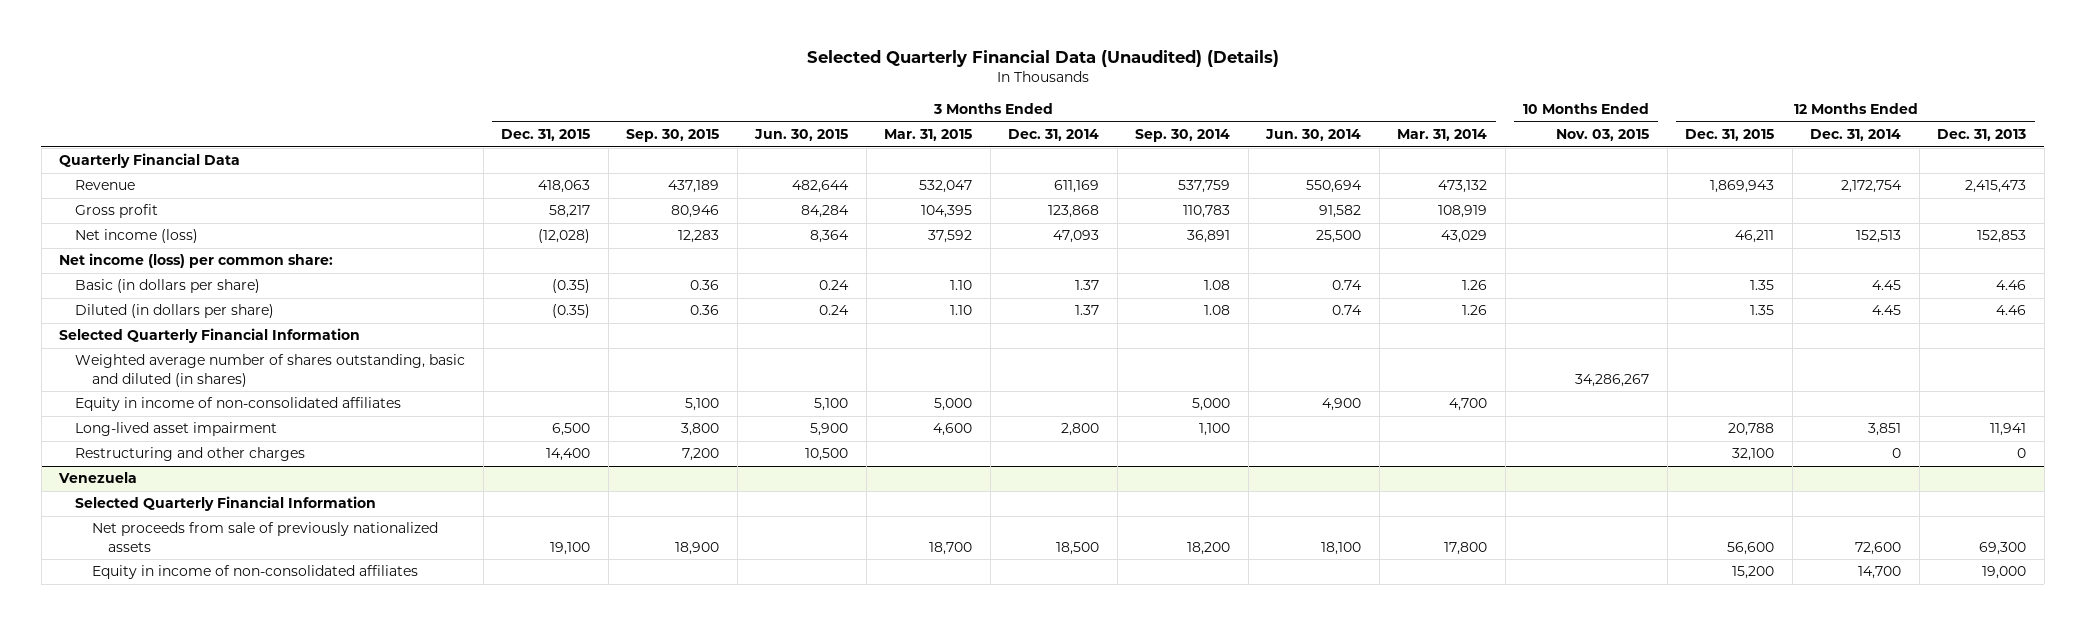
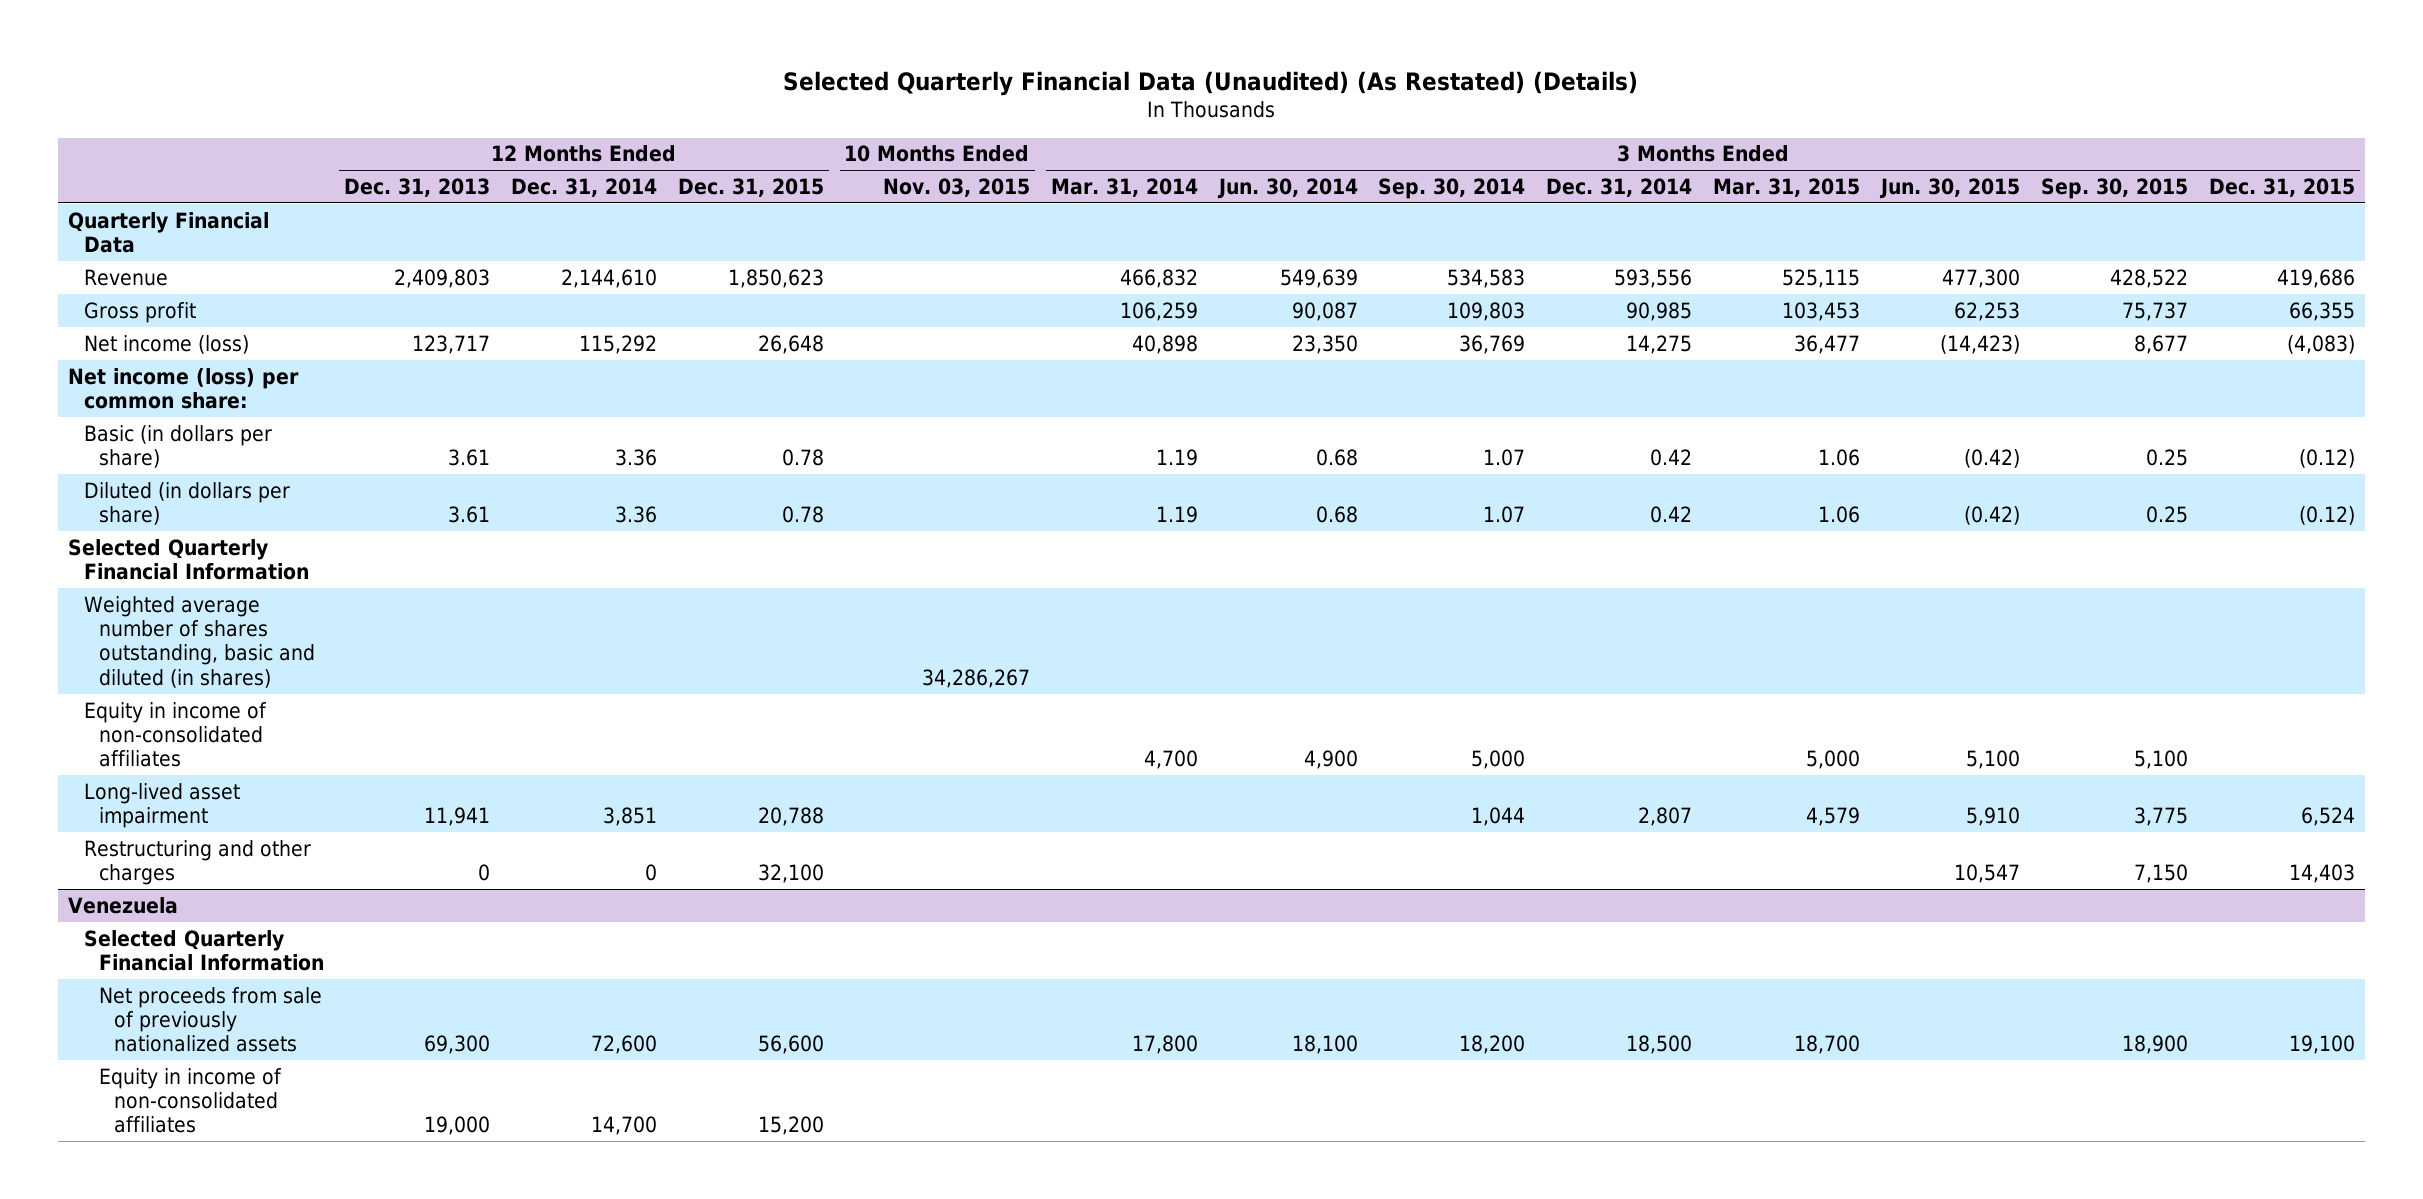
[806,50,1279,68] Selected Quarterly Financial Data (Unaudited) (Details) -> [783,70,1639,96] Selected Quarterly Financial Data (Unaudited) (As Restated) (Details)
[538,180,591,194] 418,063 -> [2276,268,2355,288] 419,686
[668,180,720,194] 437,189 -> [2109,268,2188,288] 428,522
[792,180,850,194] 482,644 -> [1941,268,2020,288] 477,300
[919,180,973,194] 532,047 -> [1782,268,1861,288] 525,115
[1054,180,1100,194] 611,169 -> [1614,268,1693,288] 593,556
[1178,180,1231,194] 537,759 -> [1447,268,1526,288] 534,583
[1306,180,1363,194] 550,694 -> [1279,268,1358,288] 549,639
[1438,180,1488,194] 473,132 -> [1119,268,1198,288] 466,832
[1710,180,1775,194] 1,869,943 -> [728,268,825,288] 1,850,623
[1841,180,1903,194] 2,172,754 -> [561,268,658,288] 2,144,610
[1965,180,2027,194] 2,415,473 -> [394,268,491,288] 2,409,803
[549,205,591,219] 58,217 -> [2288,301,2355,321] 66,355
[671,205,720,219] 80,946 -> [2121,301,2188,321] 75,737
[801,205,850,219] 84,284 -> [1953,301,2020,321] 62,253
[921,205,973,219] 104,395 -> [1782,301,1861,321] 103,453
[1048,205,1100,219] 123,868 -> [1626,301,1693,321] 90,985
[1183,205,1231,219] 110,783 -> [1447,301,1526,321] 109,803
[1319,205,1362,219] 91,582 -> [1291,301,1358,321] 90,087
[1438,205,1488,219] 108,919 -> [1119,301,1198,321] 106,259
[538,229,591,244] (12,028) -> [2286,334,2355,354] (4,083)
[678,230,720,244] 12,283 -> [2133,334,2188,354] 8,677
[810,230,850,244] 8,364 -> [1939,334,2020,354] (14,423)
[928,230,973,244] 37,592 -> [1794,334,1861,354] 36,477
[1053,230,1100,244] 47,093 -> [1626,334,1693,354] 14,275
[1187,230,1231,244] 36,891 -> [1459,334,1526,354] 36,769
[1316,230,1362,244] 25,500 -> [1291,334,1358,354] 23,350
[1441,230,1488,244] 43,029 -> [1131,334,1198,354] 40,898
[1735,230,1775,244] 46,211 -> [758,334,825,354] 26,648
[1856,230,1902,244] 152,513 -> [579,334,658,354] 115,292
[1977,230,2027,244] 152,853 -> [412,334,491,354] 123,717
[552,279,591,294] (0.35) -> [2298,449,2355,469] (0.12)
[690,280,720,291] 0.36 -> [2145,449,2188,467] 0.25
[819,280,850,291] 0.24 -> [1963,449,2020,469] (0.42)
[950,280,973,291] 1.10 -> [1818,449,1861,467] 1.06
[1075,280,1100,291] 1.37 -> [1650,449,1693,467] 0.42
[1204,280,1231,291] 1.08 -> [1483,449,1526,467] 1.07
[1332,280,1363,291] 0.74 -> [1315,449,1358,467] 0.68
[1462,280,1488,291] 1.26 -> [1155,449,1198,467] 1.19
[1750,280,1775,291] 1.35 -> [782,449,825,467] 0.78
[1872,280,1902,291] 4.45 -> [615,449,658,467] 3.36
[1996,280,2027,291] 4.46 -> [448,449,491,467] 3.61
[552,304,591,319] (0.35) -> [2298,506,2355,526] (0.12)
[690,305,720,316] 0.36 -> [2145,506,2188,524] 0.25
[819,305,850,316] 0.24 -> [1963,506,2020,526] (0.42)
[950,305,973,316] 1.10 -> [1818,506,1861,524] 1.06
[1075,305,1100,316] 1.37 -> [1650,506,1693,524] 0.42
[1204,305,1231,316] 1.08 -> [1483,506,1526,524] 1.07
[1332,305,1363,316] 0.74 -> [1315,506,1358,524] 0.68
[1462,305,1488,316] 1.26 -> [1155,506,1198,524] 1.19
[1750,305,1775,316] 1.35 -> [782,506,825,524] 0.78
[1872,305,1902,316] 4.45 -> [615,506,658,524] 3.36
[1996,305,2027,316] 4.46 -> [448,506,491,524] 3.61
[552,423,591,437] 6,500 -> [2300,807,2355,827] 6,524
[681,423,720,437] 3,800 -> [2133,807,2188,827] 3,775
[810,423,849,437] 5,900 -> [1965,807,2020,827] 5,910
[933,423,973,437] 4,600 -> [1806,807,1861,827] 4,579
[1061,423,1100,437] 2,800 -> [1638,807,1693,827] 2,807
[1199,423,1231,437] 1,100 -> [1471,807,1526,827] 1,044
[546,448,591,462] 14,400 -> [2288,864,2355,884] 14,403
[682,448,720,462] 7,200 -> [2133,864,2188,884] 7,150
[805,448,849,462] 10,500 -> [1953,864,2020,884] 10,547

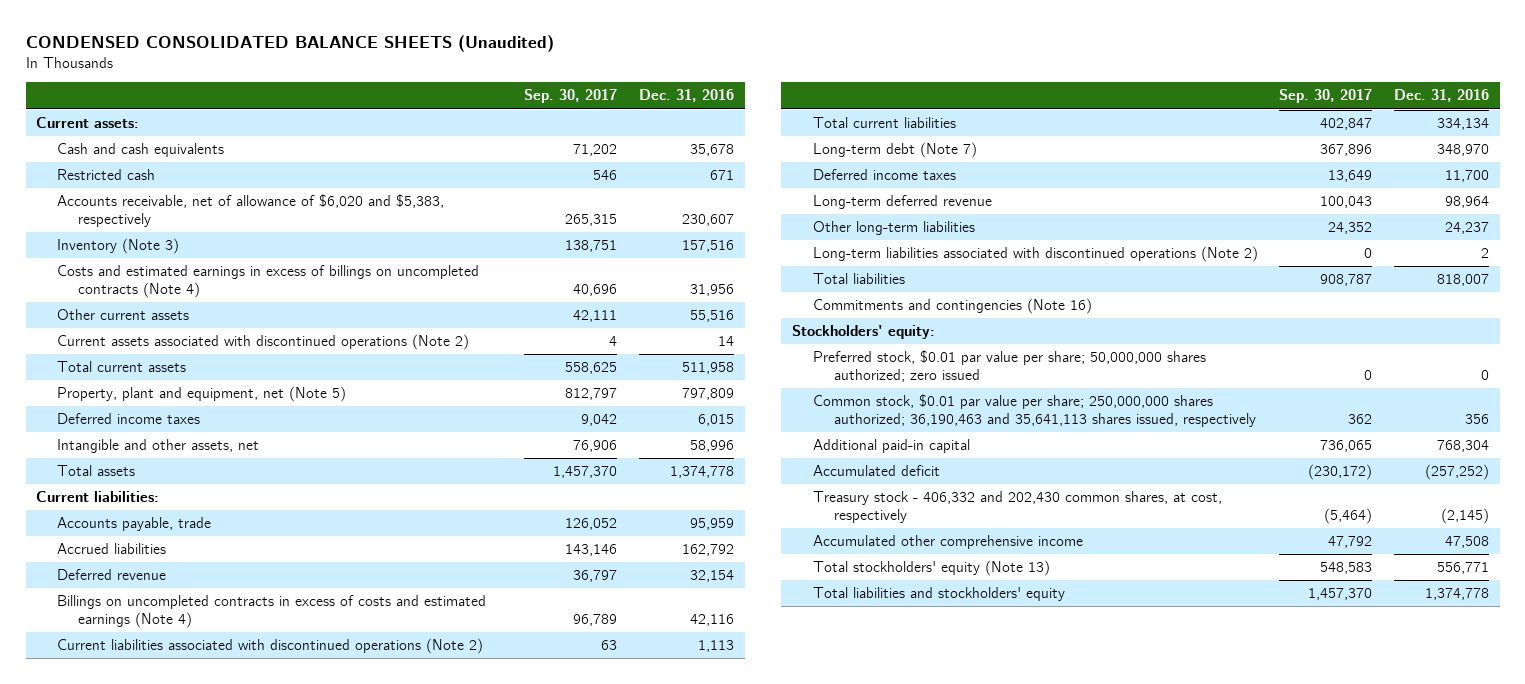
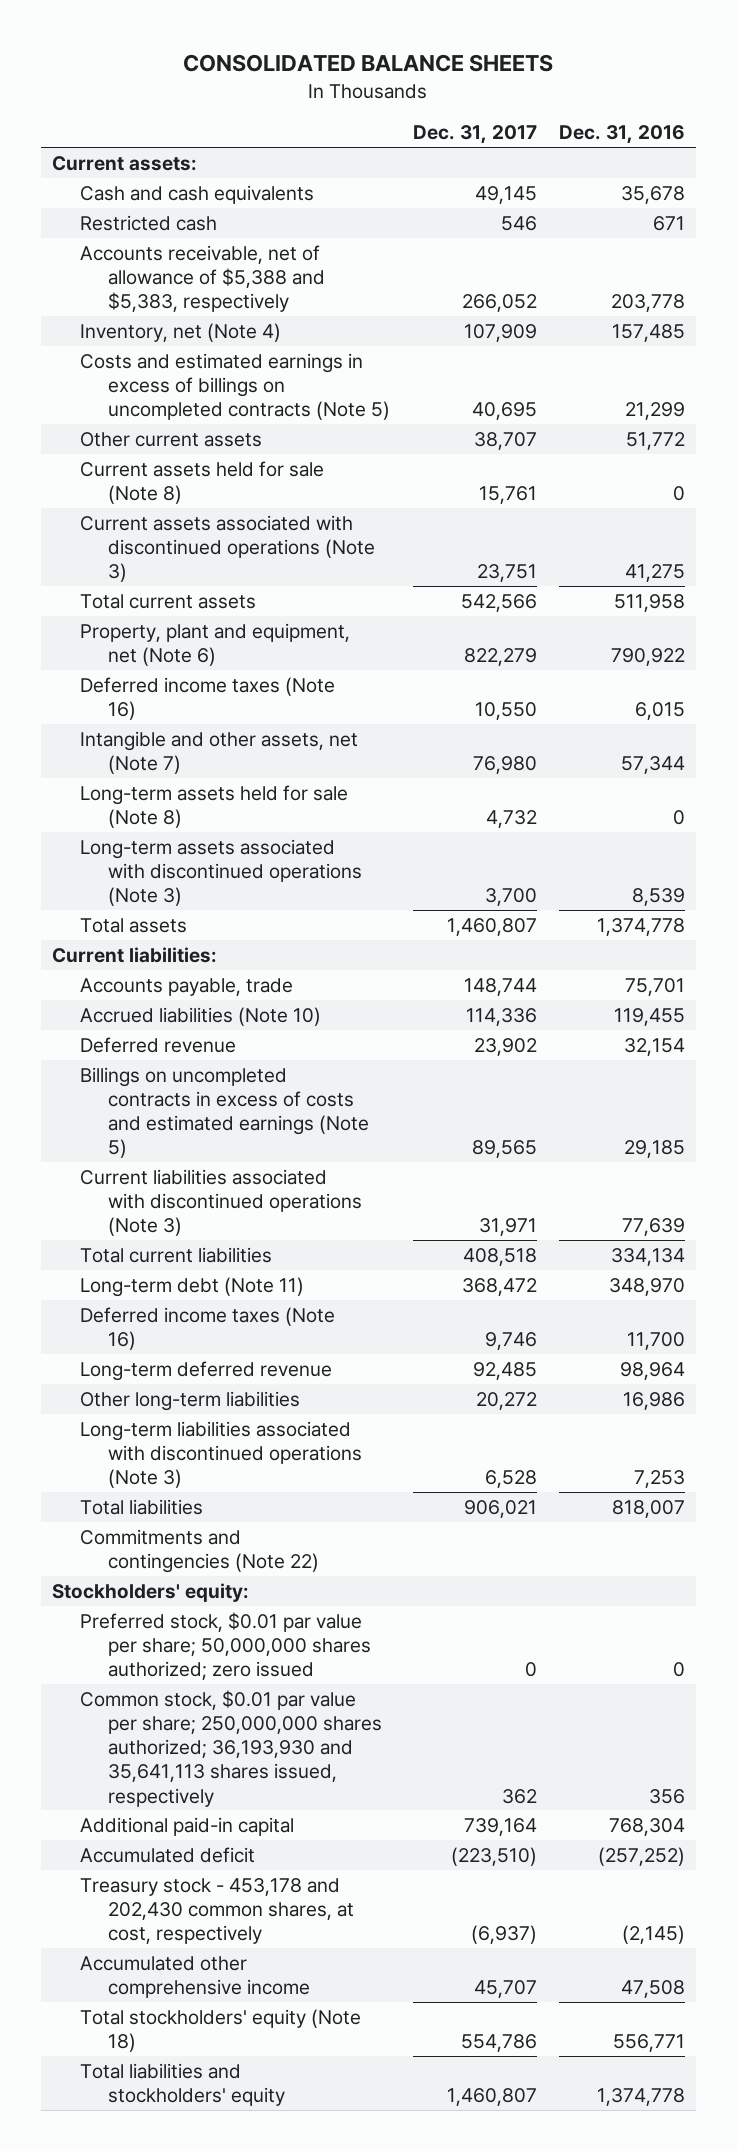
[25,35,554,53] CONDENSED CONSOLIDATED BALANCE SHEETS (Unaudited) -> [183,54,554,73] CONSOLIDATED BALANCE SHEETS
[524,89,618,104] Sep. 30, 2017 -> none
none -> [412,125,537,145] Dec. 31, 2017
[57,194,445,228] Accounts receivable, net of allowance of $6,020 and $5,383, respectively -> [80,244,326,313] Accounts receivable, net of allowance of $5,388 and $5,383, respectively
[681,214,734,227] 230,607 -> [610,294,685,313] 203,778
[57,238,180,255] Inventory (Note 3) -> [80,322,282,342] Inventory, net (Note 4)
[681,240,734,253] 157,516 -> [611,323,685,342] 157,485
[57,265,480,299] Costs and estimated earnings in excess of billings on uncompleted contracts (Note 4) -> [80,352,391,421] Costs and estimated earnings in excess of billings on uncompleted contracts (Note 5)
[689,284,734,297] 31,956 -> [624,402,685,421] 21,299
[689,310,734,323] 55,516 -> [625,431,685,450] 51,772
none -> [80,460,325,504] Current assets held for sale (Note 8)
[57,334,470,351] Current assets associated with discontinued operations (Note 2) -> [80,514,376,583] Current assets associated with discontinued operations (Note 3)
[717,336,734,347] 14 -> [624,564,685,583] 41,275
[57,386,347,403] Property, plant and equipment, net (Note 5) -> [80,622,351,666] Property, plant and equipment, net (Note 6)
[681,388,734,401] 797,809 -> [610,647,685,666] 790,922
[57,413,201,425] Deferred income taxes -> [80,676,336,720] Deferred income taxes (Note 16)
[57,439,260,454] Intangible and other assets, net -> [80,730,359,774] Intangible and other assets, net (Note 7)
[689,440,734,453] 58,996 -> [620,755,685,774] 57,344
none -> [80,784,349,828] Long-term assets held for sale (Note 8)
none -> [80,838,363,907] Long-term assets associated with discontinued operations (Note 3)
[689,518,734,531] 95,959 -> [624,977,685,996] 75,701
[57,543,167,555] Accrued liabilities -> [80,1006,322,1026] Accrued liabilities (Note 10)
[681,544,734,557] 162,792 -> [613,1007,685,1026] 119,455
[57,595,487,629] Billings on uncompleted contracts in excess of costs and estimated earnings (Note 4) -> [80,1066,370,1159] Billings on uncompleted contracts in excess of costs and estimated earnings (Note 5)
[689,614,734,627] 42,116 -> [623,1140,685,1159] 29,185
[57,638,484,655] Current liabilities associated with discontinued operations (Note 2) -> [80,1168,363,1237] Current liabilities associated with discontinued operations (Note 3)
[697,640,734,653] 1,113 -> [621,1218,685,1237] 77,639
[812,142,977,159] Long-term debt (Note 7) -> [80,1276,305,1297] Long-term debt (Note 11)
[812,169,956,181] Deferred income taxes -> [80,1306,336,1350] Deferred income taxes (Note 16)
[1445,222,1490,235] 24,237 -> [622,1391,685,1410] 16,986
[812,246,1258,263] Long-term liabilities associated with discontinued operations (Note 2) -> [80,1420,363,1489] Long-term liabilities associated with discontinued operations (Note 3)
[1481,248,1490,259] 2 -> [633,1470,685,1489] 7,253
[812,298,1092,315] Commitments and contingencies (Note 16) -> [80,1528,320,1573] Commitments and contingencies (Note 22)
[812,394,1256,428] Common stock, $0.01 par value per share; 250,000,000 shares authorized; 36,190,463 and 35,641,113 shares issued, respectively -> [80,1689,383,1807] Common stock, $0.01 par value per share; 250,000,000 shares authorized; 36,193,930 and 35,641,113 shares issued, respectively
[812,491,1222,524] Treasury stock - 406,332 and 202,430 common shares, at cost, respectively -> [80,1877,355,1945] Treasury stock - 453,178 and 202,430 common shares, at cost, respectively
[812,560,1050,577] Total stockholders' equity (Note 13) -> [80,2008,362,2052] Total stockholders' equity (Note 18)

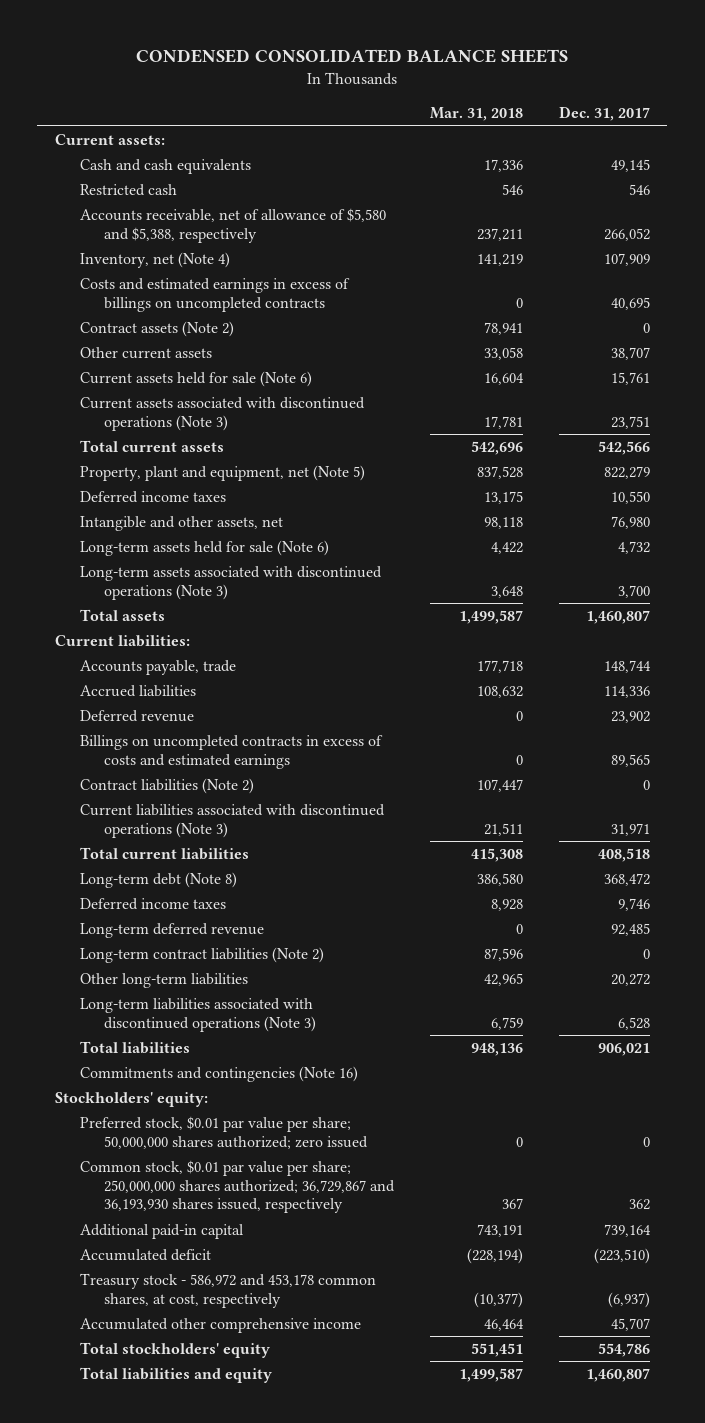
[183,54,554,73] CONSOLIDATED BALANCE SHEETS -> [136,49,569,64] CONDENSED CONSOLIDATED BALANCE SHEETS
[558,125,685,145] Dec. 31, 2016 -> none
none -> [429,107,523,122] Mar. 31, 2018
[80,244,326,313] Accounts receivable, net of allowance of $5,388 and $5,383, respectively -> [79,207,386,243] Accounts receivable, net of allowance of $5,580 and $5,388, respectively
[80,352,391,421] Costs and estimated earnings in excess of billings on uncompleted contracts (Note 5) -> [79,277,350,312] Costs and estimated earnings in excess of billings on uncompleted contracts
none -> [79,320,234,337] Contract assets (Note 2)
[80,460,325,504] Current assets held for sale (Note 8) -> [79,370,312,387] Current assets held for sale (Note 6)
[80,622,351,666] Property, plant and equipment, net (Note 6) -> [79,464,365,481] Property, plant and equipment, net (Note 5)
[80,676,336,720] Deferred income taxes (Note 16) -> [79,490,226,503] Deferred income taxes
[80,730,359,774] Intangible and other assets, net (Note 7) -> [79,515,283,531] Intangible and other assets, net
[80,784,349,828] Long-term assets held for sale (Note 8) -> [79,539,329,556] Long-term assets held for sale (Note 6)
[80,1006,322,1026] Accrued liabilities (Note 10) -> [79,684,196,697] Accrued liabilities
[80,1066,370,1159] Billings on uncompleted contracts in excess of costs and estimated earnings (Note 5) -> [79,734,383,769] Billings on uncompleted contracts in excess of costs and estimated earnings
none -> [79,777,254,794] Contract liabilities (Note 2)
[80,1276,305,1297] Long-term debt (Note 11) -> [79,871,237,888] Long-term debt (Note 8)
[80,1306,336,1350] Deferred income taxes (Note 16) -> [79,897,226,910] Deferred income taxes
none -> [79,946,324,963] Long-term contract liabilities (Note 2)
[80,1528,320,1573] Commitments and contingencies (Note 22) -> [79,1065,358,1082] Commitments and contingencies (Note 16)
[80,1689,383,1807] Common stock, $0.01 par value per share; 250,000,000 shares authorized; 36,193,930 and 35,641,113 shares issued, respectively -> [79,1159,396,1214] Common stock, $0.01 par value per share; 250,000,000 shares authorized; 36,729,867 and 36,193,930 shares issued, respectively
[80,1877,355,1945] Treasury stock - 453,178 and 202,430 common shares, at cost, respectively -> [79,1272,376,1308] Treasury stock - 586,972 and 453,178 common shares, at cost, respectively
[80,2008,362,2052] Total stockholders' equity (Note 18) -> [79,1341,270,1358] Total stockholders' equity
[80,2062,286,2106] Total liabilities and stockholders' equity -> [79,1366,272,1383] Total liabilities and equity

